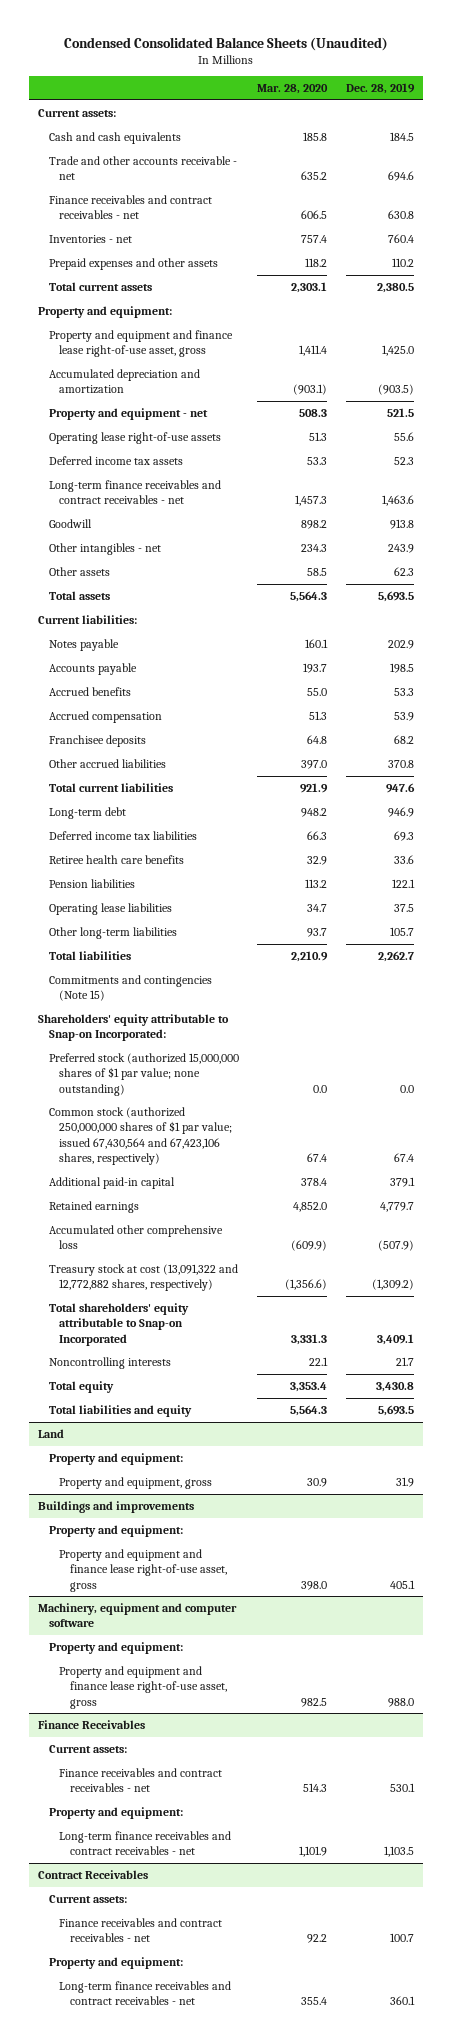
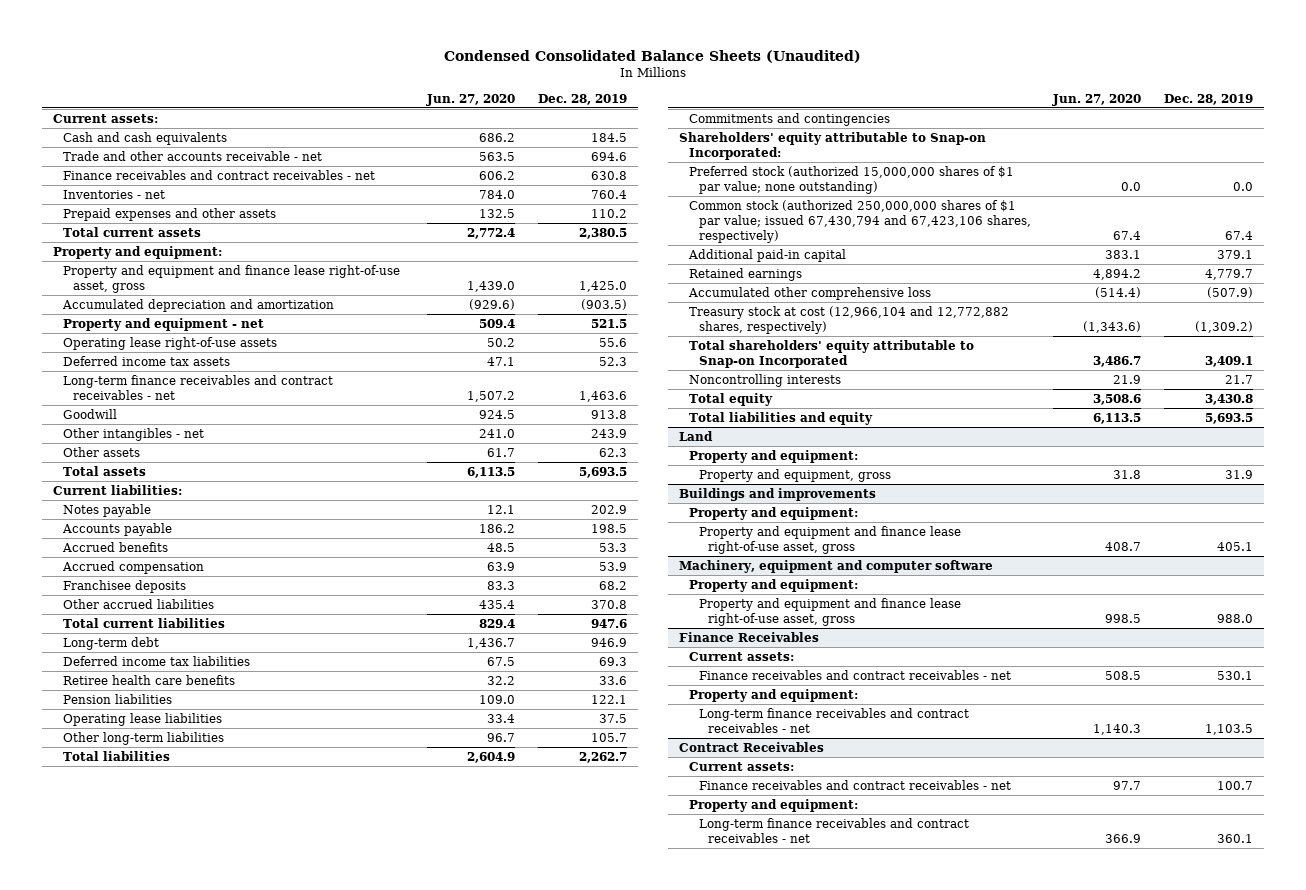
[257,83,329,94] Mar. 28, 2020 -> none
none -> [426,93,516,106] Jun. 27, 2020
[48,974,212,1002] Commitments and contingencies (Note 15) -> [689,112,891,126] Commitments and contingencies
[48,1106,233,1166] Common stock (authorized 250,000,000 shares of $1 par value; issued 67,430,564 and 67,423,106 shares, respectively) -> [689,199,1031,243] Common stock (authorized 250,000,000 shares of $1 par value; issued 67,430,794 and 67,423,106 shares, respectively)
[48,1263,238,1292] Treasury stock at cost (13,091,322 and 12,772,882 shares, respectively) -> [689,305,1010,334] Treasury stock at cost (12,966,104 and 12,772,882 shares, respectively)

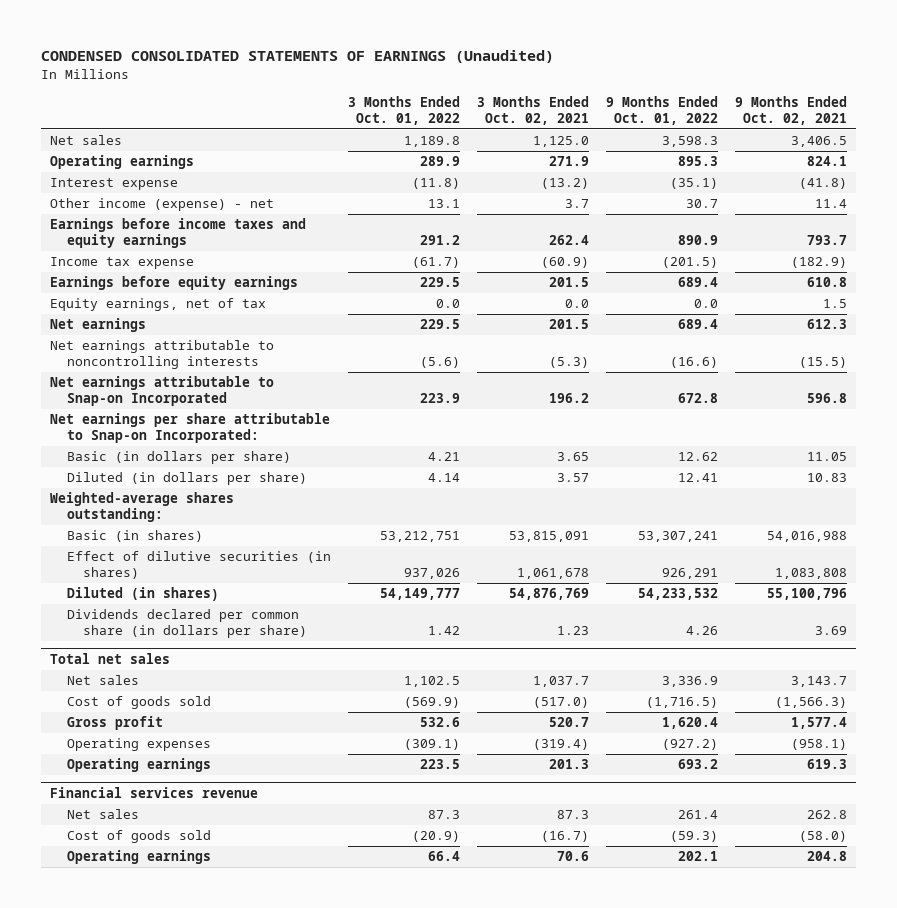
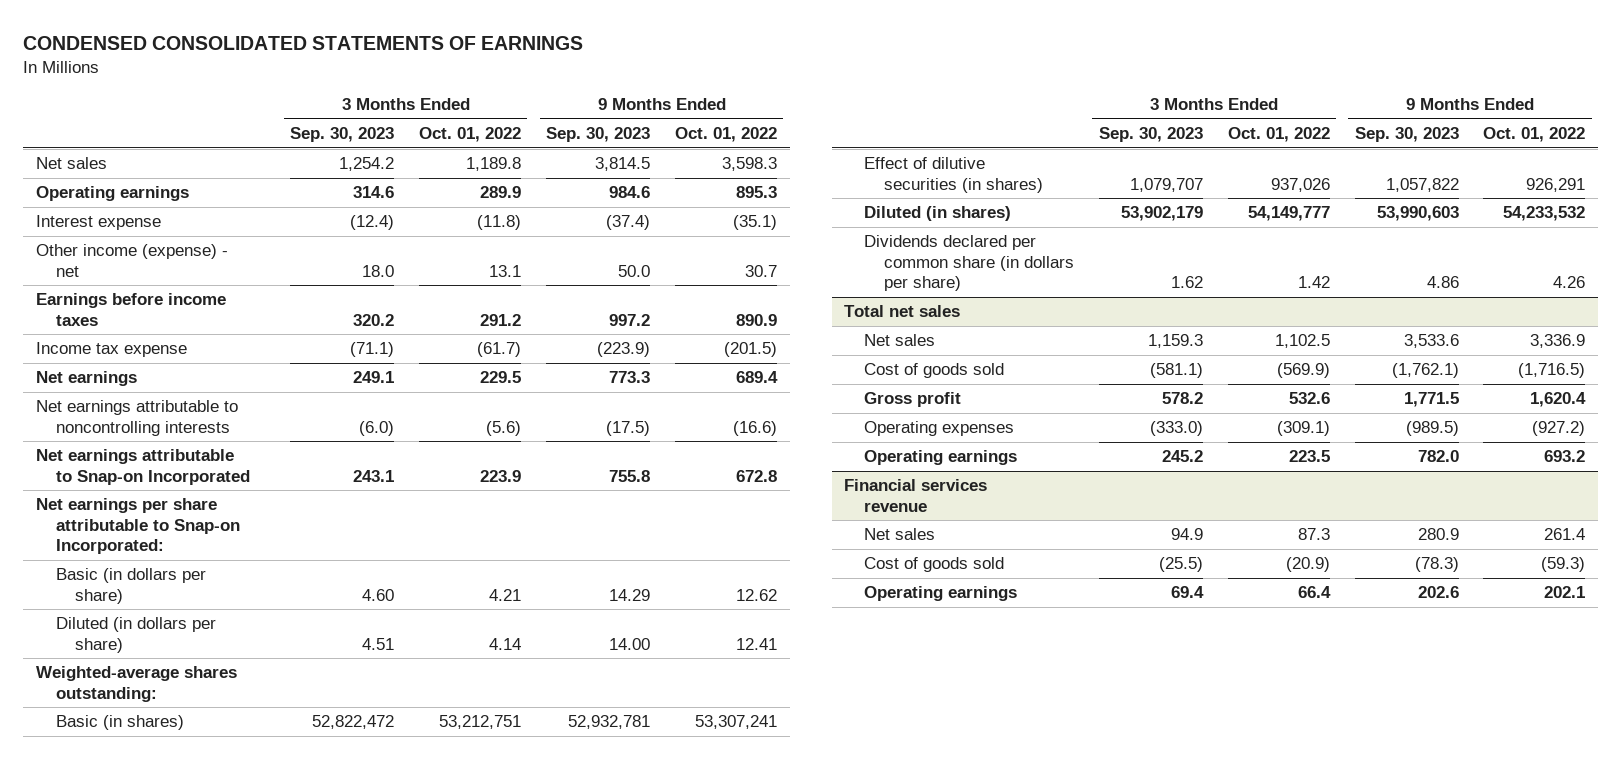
[41,50,555,64] CONDENSED CONSOLIDATED STATEMENTS OF EARNINGS (Unaudited) -> [23,35,584,50] CONDENSED CONSOLIDATED STATEMENTS OF EARNINGS
[476,96,589,125] 3 Months Ended Oct. 02, 2021 -> none
[735,96,848,125] 9 Months Ended Oct. 02, 2021 -> none
none -> [290,127,395,143] Sep. 30, 2023
none -> [546,127,651,143] Sep. 30, 2023
[49,218,306,248] Earnings before income taxes and equity earnings -> [35,293,226,326] Earnings before income taxes
[49,276,298,291] Earnings before equity earnings -> none
[49,298,266,312] Equity earnings, net of tax -> none

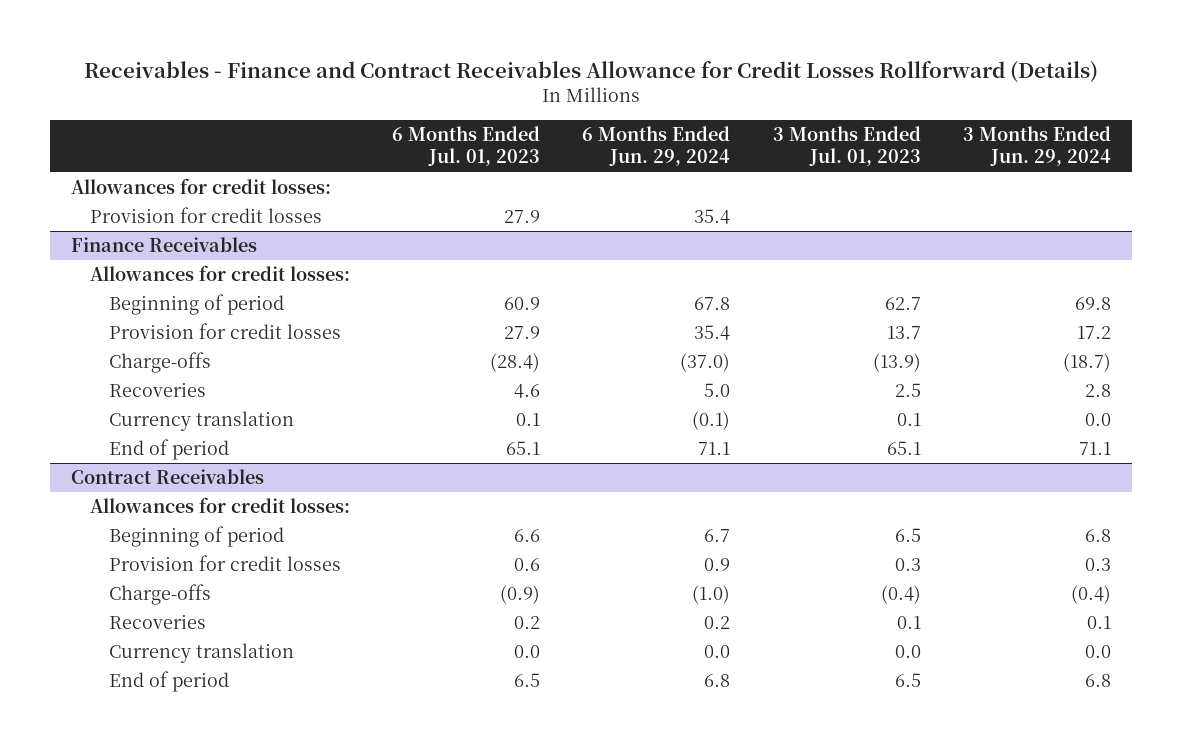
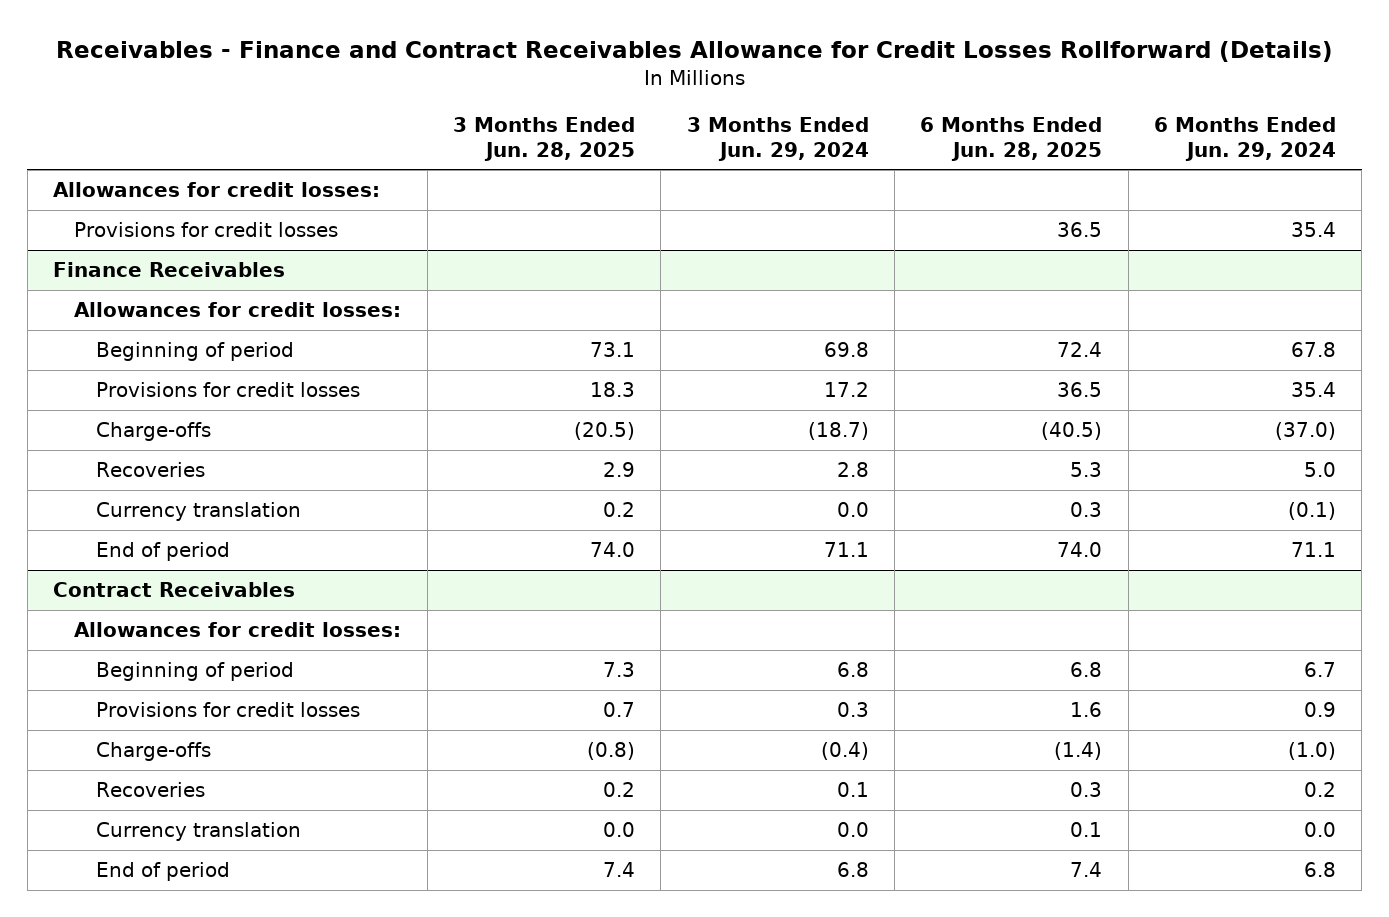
[392,126,541,167] 6 Months Ended Jul. 01, 2023 -> none
[772,126,921,167] 3 Months Ended Jul. 01, 2023 -> none
none -> [452,117,635,161] 3 Months Ended Jun. 28, 2025
none -> [920,117,1103,161] 6 Months Ended Jun. 28, 2025
[89,207,322,224] Provision for credit losses -> [74,222,339,238] Provisions for credit losses
[108,323,341,340] Provision for credit losses -> [95,382,360,398] Provisions for credit losses
[108,555,341,572] Provision for credit losses -> [95,702,360,718] Provisions for credit losses

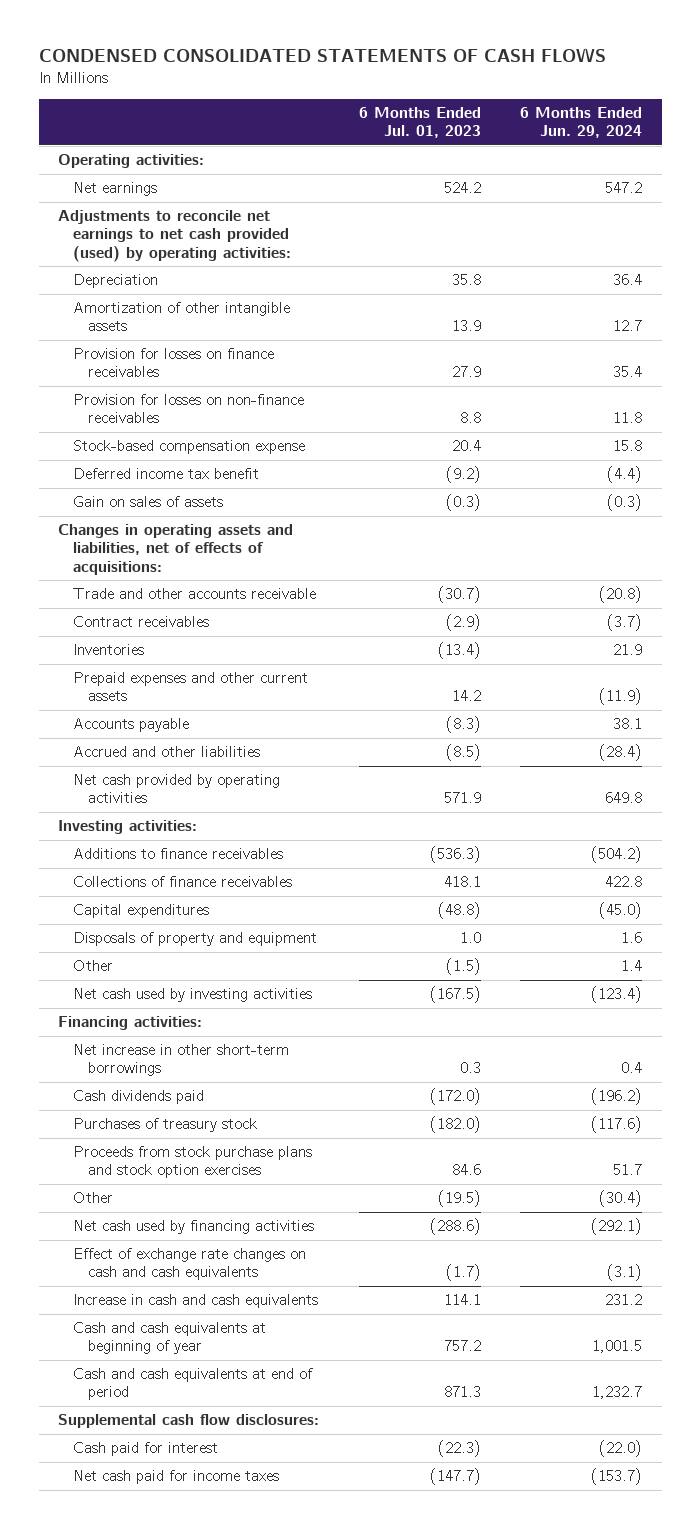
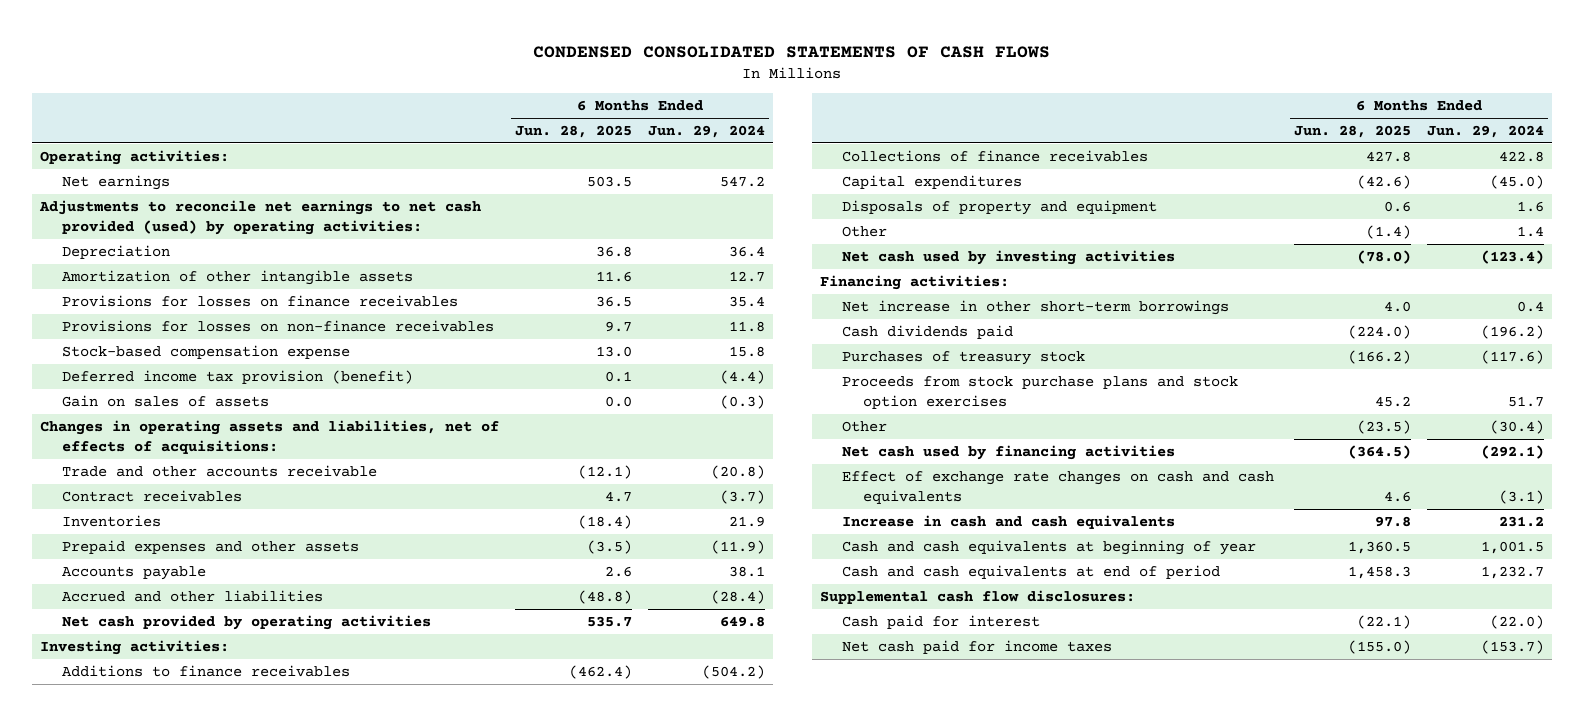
[358,106,481,139] 6 Months Ended Jul. 01, 2023 -> none
none -> [514,124,632,138] Jun. 28, 2025
[73,348,275,378] Provision for losses on finance receivables -> [62,294,459,307] Provisions for losses on finance receivables
[73,394,305,424] Provision for losses on non-finance receivables -> [62,319,495,332] Provisions for losses on non-finance receivables
[73,468,260,480] Deferred income tax benefit -> [62,369,414,384] Deferred income tax provision (benefit)
[73,672,309,702] Prepaid expenses and other current assets -> [62,539,360,554] Prepaid expenses and other assets

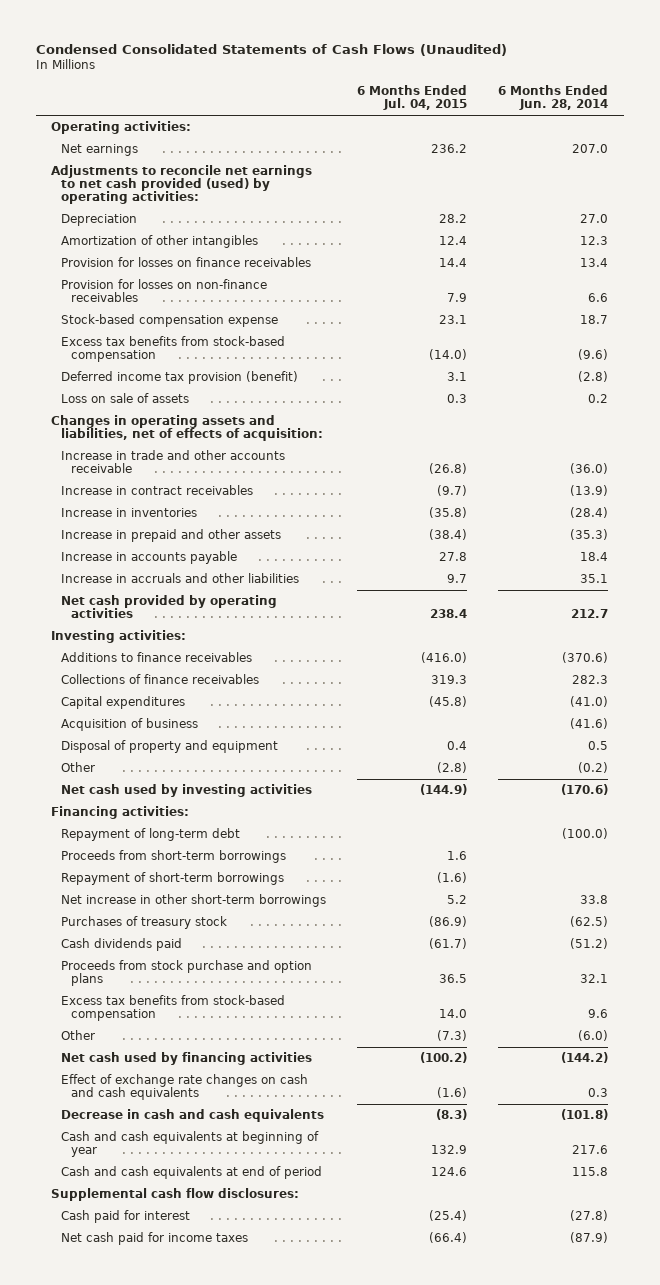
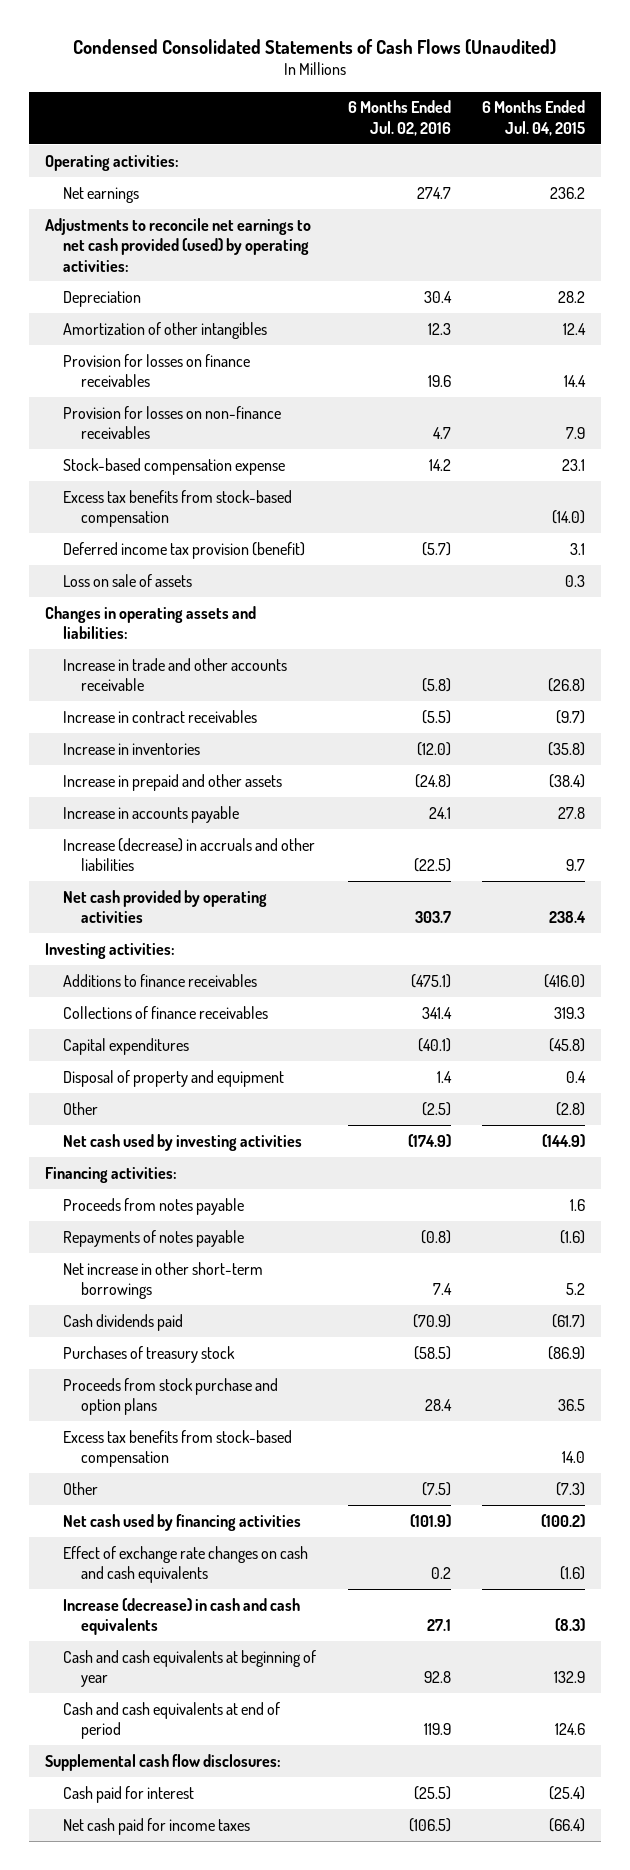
[498,85,609,111] 6 Months Ended Jun. 28, 2014 -> none
none -> [347,100,451,136] 6 Months Ended Jul. 02, 2016
[51,415,324,442] Changes in operating assets and liabilities, net of effects of acquisition: -> [44,605,256,640] Changes in operating assets and liabilities:
[61,573,300,584] Increase in accruals and other liabilities -> [62,837,315,872] Increase (decrease) in accruals and other liabilities
[61,718,199,732] Acquisition of business -> none
[61,828,241,842] Repayment of long-term debt -> none
[61,850,287,864] Proceeds from short-term borrowings -> none
[61,872,285,886] Repayment of short-term borrowings -> none
none -> [62,1197,244,1215] Proceeds from notes payable
none -> [62,1229,244,1247] Repayments of notes payable
[61,916,228,930] Purchases of treasury stock -> [62,1345,235,1363] Purchases of treasury stock
[61,1109,325,1123] Decrease in cash and cash equivalents -> [62,1597,300,1636] Increase (decrease) in cash and cash equivalents

